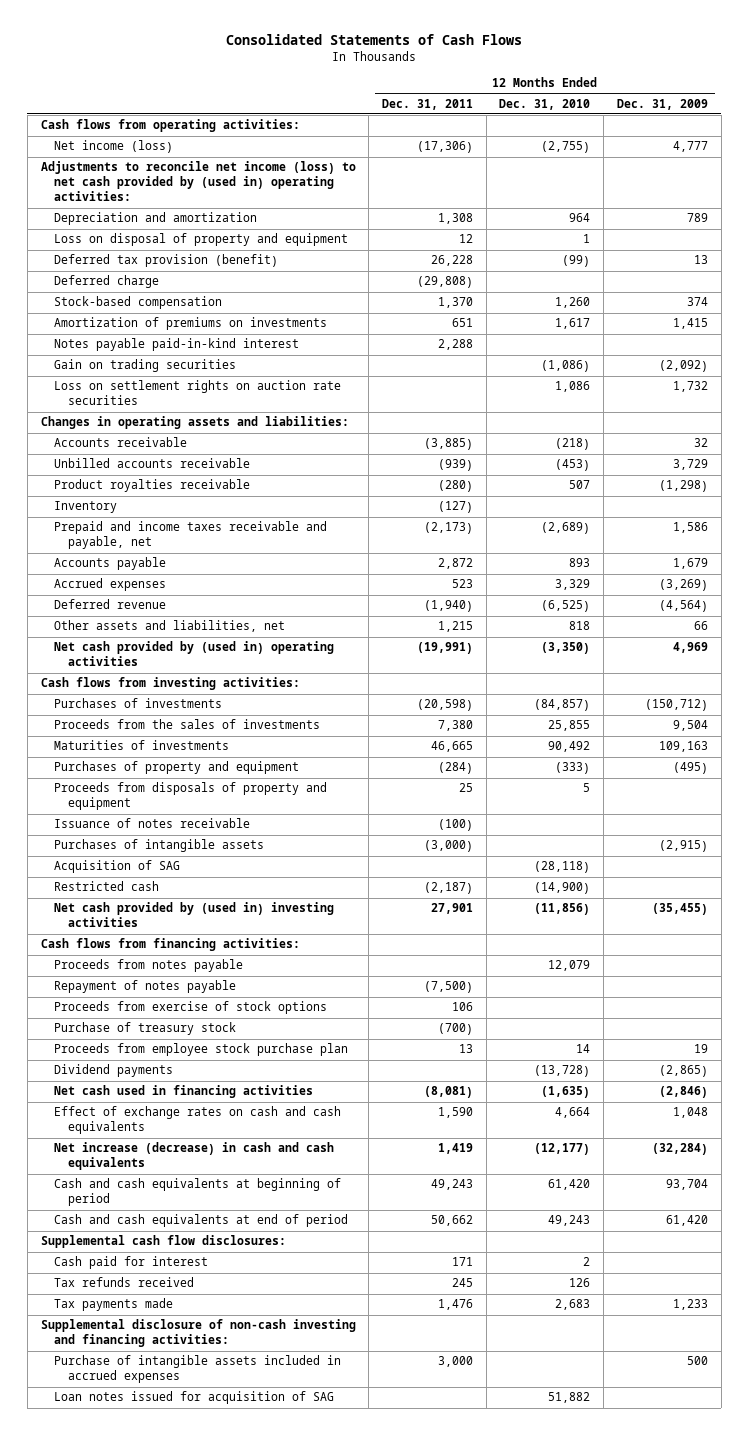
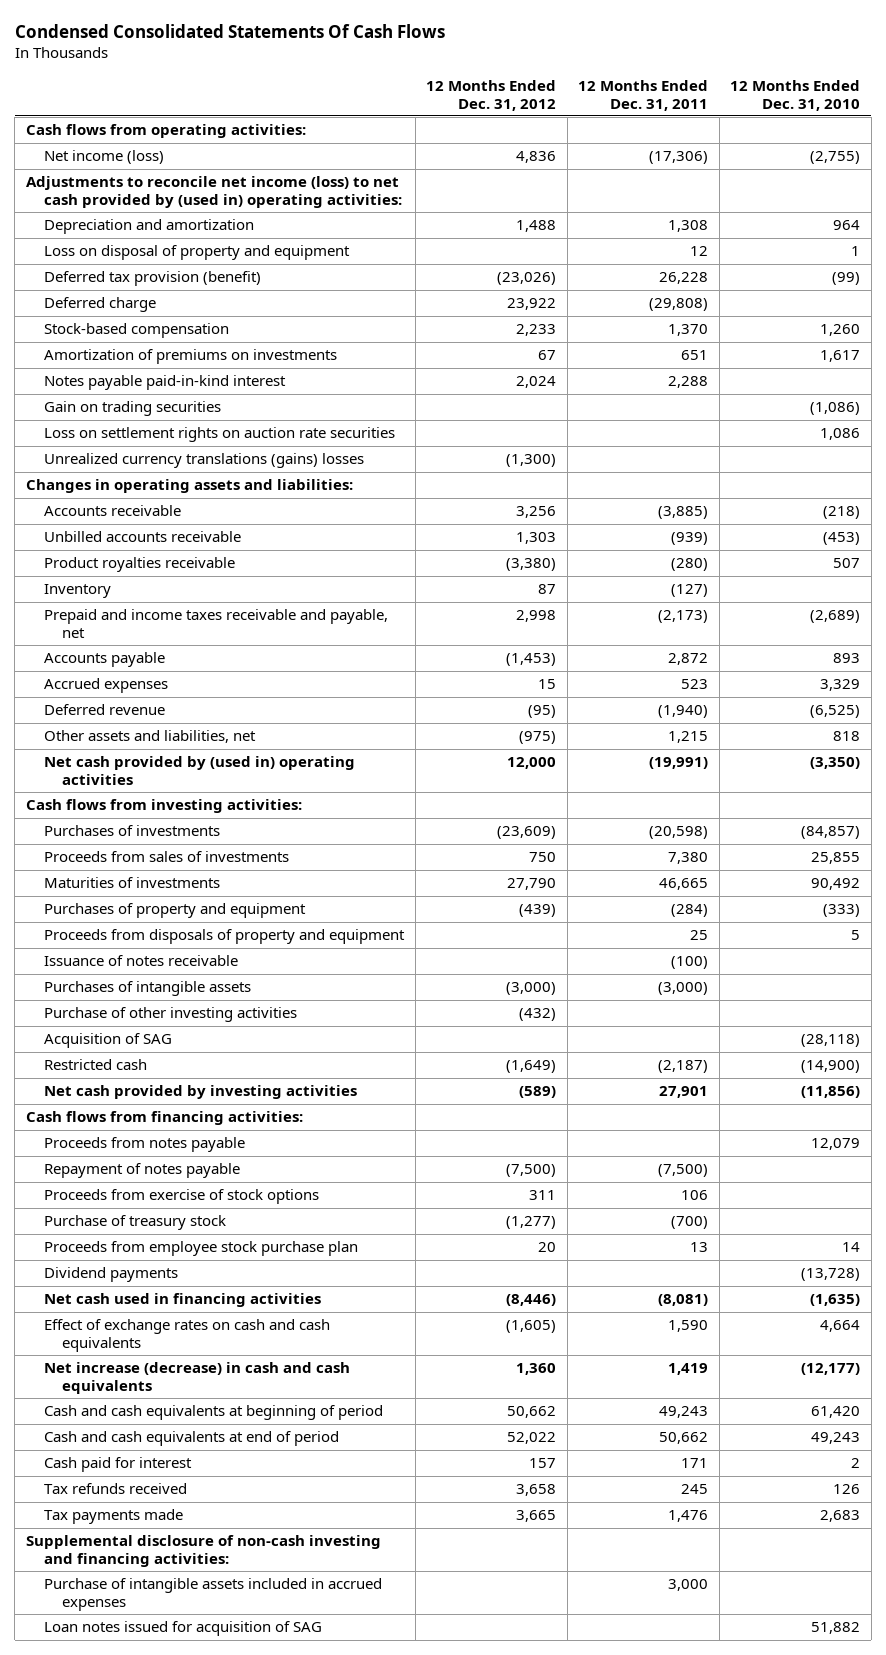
[226,34,523,46] Consolidated Statements of Cash Flows -> [14,23,445,38] Condensed Consolidated Statements Of Cash Flows
[616,98,708,110] Dec. 31, 2009 -> none
none -> [426,79,557,111] 12 Months Ended Dec. 31, 2012
none -> [43,453,364,469] Unrealized currency translations (gains) losses
[54,719,321,730] Proceeds from the sales of investments -> [43,851,289,863] Proceeds from sales of investments
none -> [43,1007,297,1023] Purchase of other investing activities
[54,902,335,928] Net cash provided by (used in) investing activities -> [43,1085,357,1100] Net cash provided by investing activities
[40,1235,286,1249] Supplemental cash flow disclosures: -> none

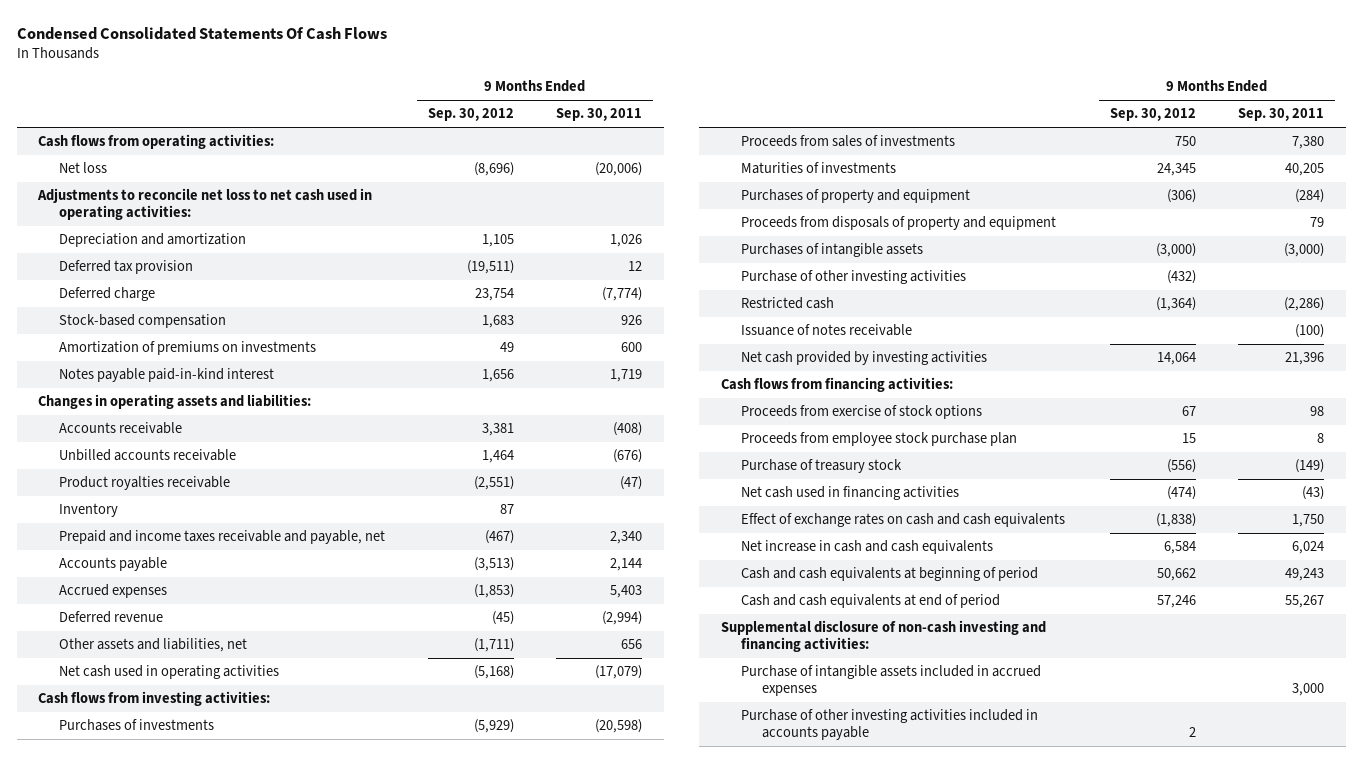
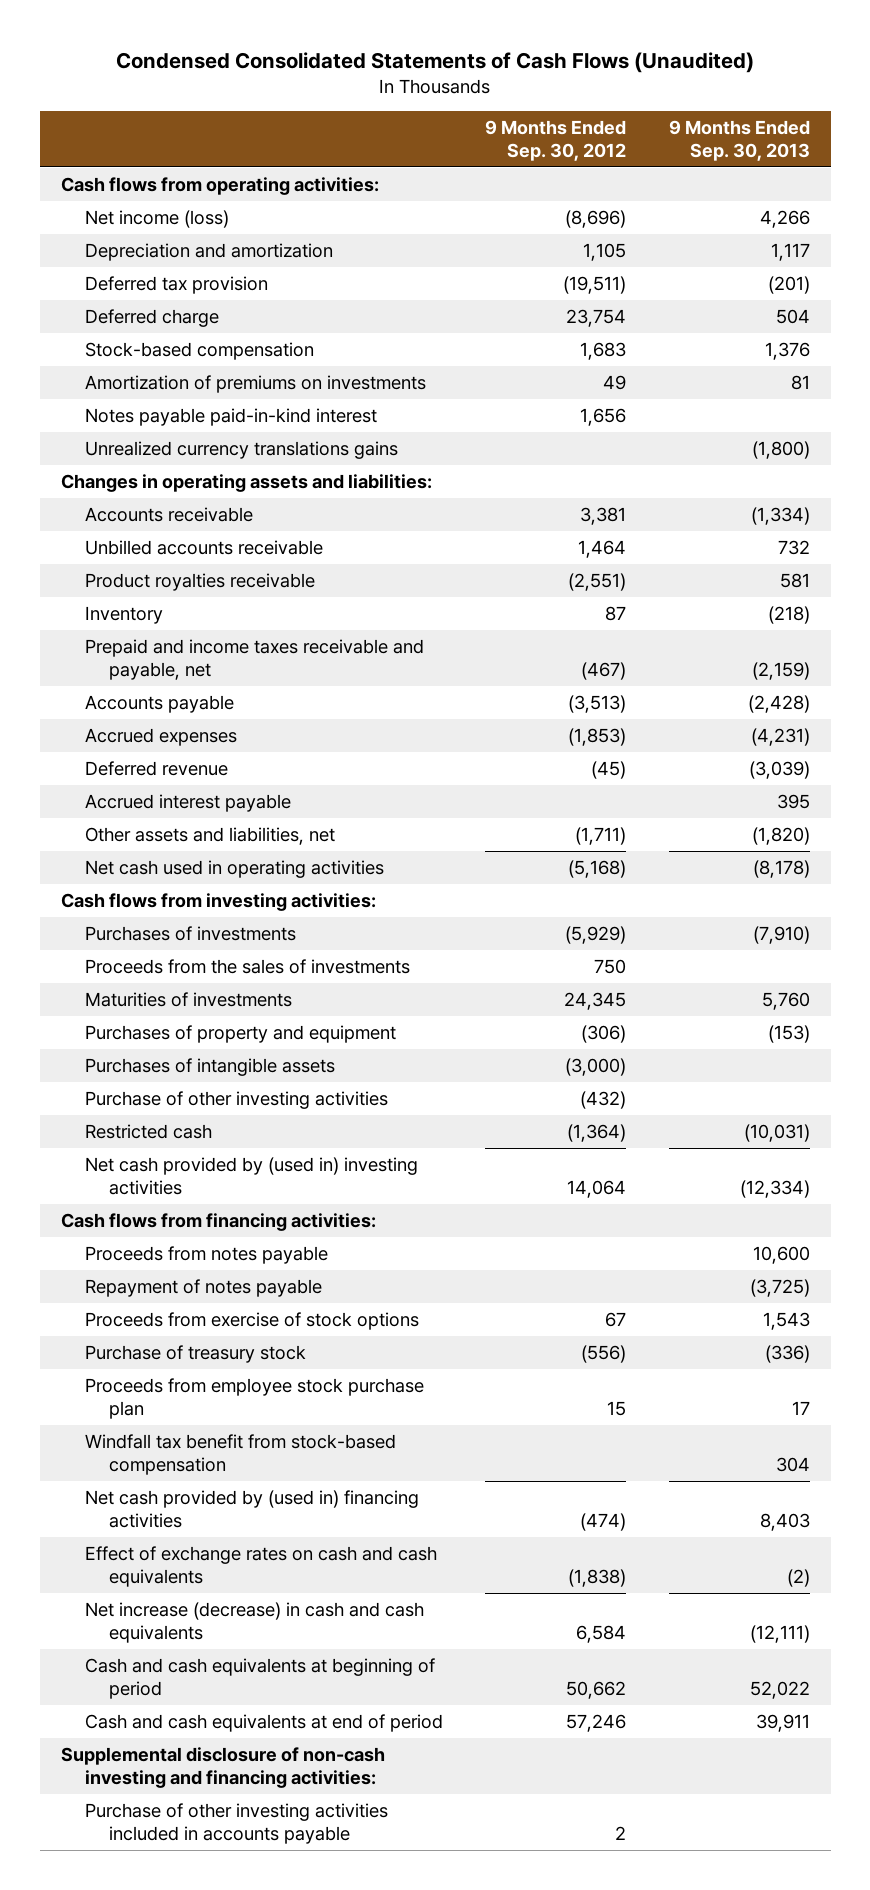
[17,27,388,41] Condensed Consolidated Statements Of Cash Flows -> [116,52,755,74] Condensed Consolidated Statements of Cash Flows (Unaudited)
[556,108,643,122] Sep. 30, 2011 -> none
none -> [668,120,810,161] 9 Months Ended Sep. 30, 2013
[37,188,373,220] Adjustments to reconcile net loss to net cash used in operating activities: -> none
[59,162,108,174] Net loss -> [84,210,229,229] Net income (loss)
none -> [84,441,398,460] Unrealized currency translations gains
none -> [84,794,291,813] Accrued interest payable
[741,135,956,148] Proceeds from sales of investments -> [84,959,410,975] Proceeds from the sales of investments
[741,216,1057,231] Proceeds from disposals of property and equipment -> none
[741,324,913,337] Issuance of notes receivable -> none
[741,351,988,366] Net cash provided by investing activities -> [84,1157,418,1195] Net cash provided by (used in) investing activities
none -> [84,1246,328,1265] Proceeds from notes payable
none -> [84,1279,322,1298] Repayment of notes payable
[741,432,1018,447] Proceeds from employee stock purchase plan -> [84,1378,424,1419] Proceeds from employee stock purchase plan
none -> [84,1434,396,1475] Windfall tax benefit from stock-based compensation
[741,486,960,501] Net cash used in financing activities -> [84,1490,419,1528] Net cash provided by (used in) financing activities
[741,540,994,555] Net increase in cash and cash equivalents -> [84,1602,424,1643] Net increase (decrease) in cash and cash equivalents
[741,665,1042,696] Purchase of intangible assets included in accrued expenses -> none

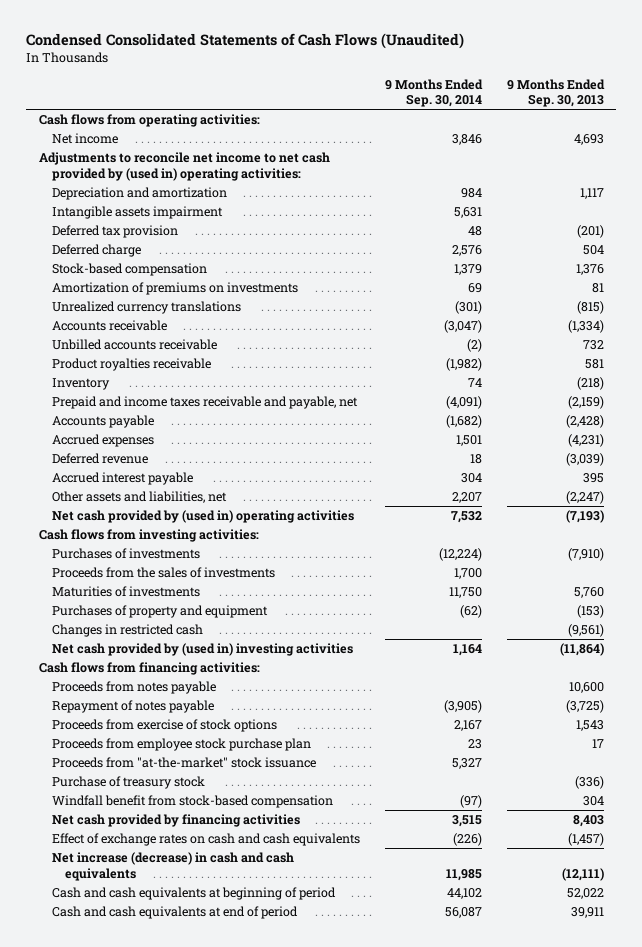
[485,120,627,161] 9 Months Ended Sep. 30, 2012 -> none
none -> [384,78,483,108] 9 Months Ended Sep. 30, 2014
[84,210,229,229] Net income (loss) -> [51,132,118,144] Net income
[759,210,810,229] 4,266 -> [573,133,604,145] 4,693
none -> [38,151,330,181] Adjustments to reconcile net income to net cash provided by (used in) operating activities:
none -> [51,205,223,219] Intangible assets impairment
[84,408,377,427] Notes payable paid-in-kind interest -> none
[60,474,432,493] Changes in operating assets and liabilities: -> none
[84,441,398,460] Unrealized currency translations gains -> [51,300,241,314] Unrealized currency translations
[751,441,810,460] (1,800) -> [576,300,604,314] (815)
[751,827,810,846] (1,820) -> [565,490,604,504] (2,247)
[84,860,384,879] Net cash used in operating activities -> [51,509,354,523] Net cash provided by (used in) operating activities
[752,860,810,879] (8,178) -> [565,509,604,523] (7,193)
[84,1058,335,1077] Purchases of intangible assets -> none
[84,1091,388,1110] Purchase of other investing activities -> none
[84,1124,212,1140] Restricted cash -> [51,623,203,637] Changes in restricted cash
[743,1124,810,1143] (10,031) -> [567,623,604,637] (9,561)
[739,1179,810,1198] (12,334) -> [559,642,604,656] (11,864)
none -> [51,756,316,768] Proceeds from "at-the-market" stock issuance
[84,1345,306,1364] Purchase of treasury stock -> [51,775,205,789] Purchase of treasury stock
[84,1434,396,1475] Windfall tax benefit from stock-based compensation -> [51,794,333,808] Windfall benefit from stock-based compensation
[84,1490,419,1528] Net cash provided by (used in) financing activities -> [51,813,300,827] Net cash provided by financing activities
[786,1568,810,1587] (2) -> [567,832,604,846] (1,457)
[60,1747,385,1788] Supplemental disclosure of non-cash investing and financing activities: -> none
[84,1803,388,1844] Purchase of other investing activities included in accounts payable -> none

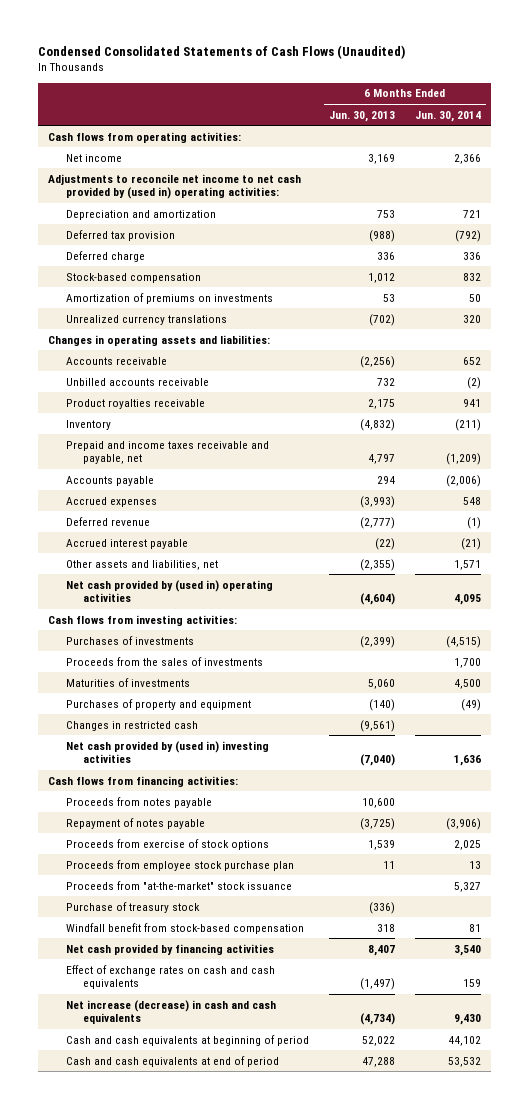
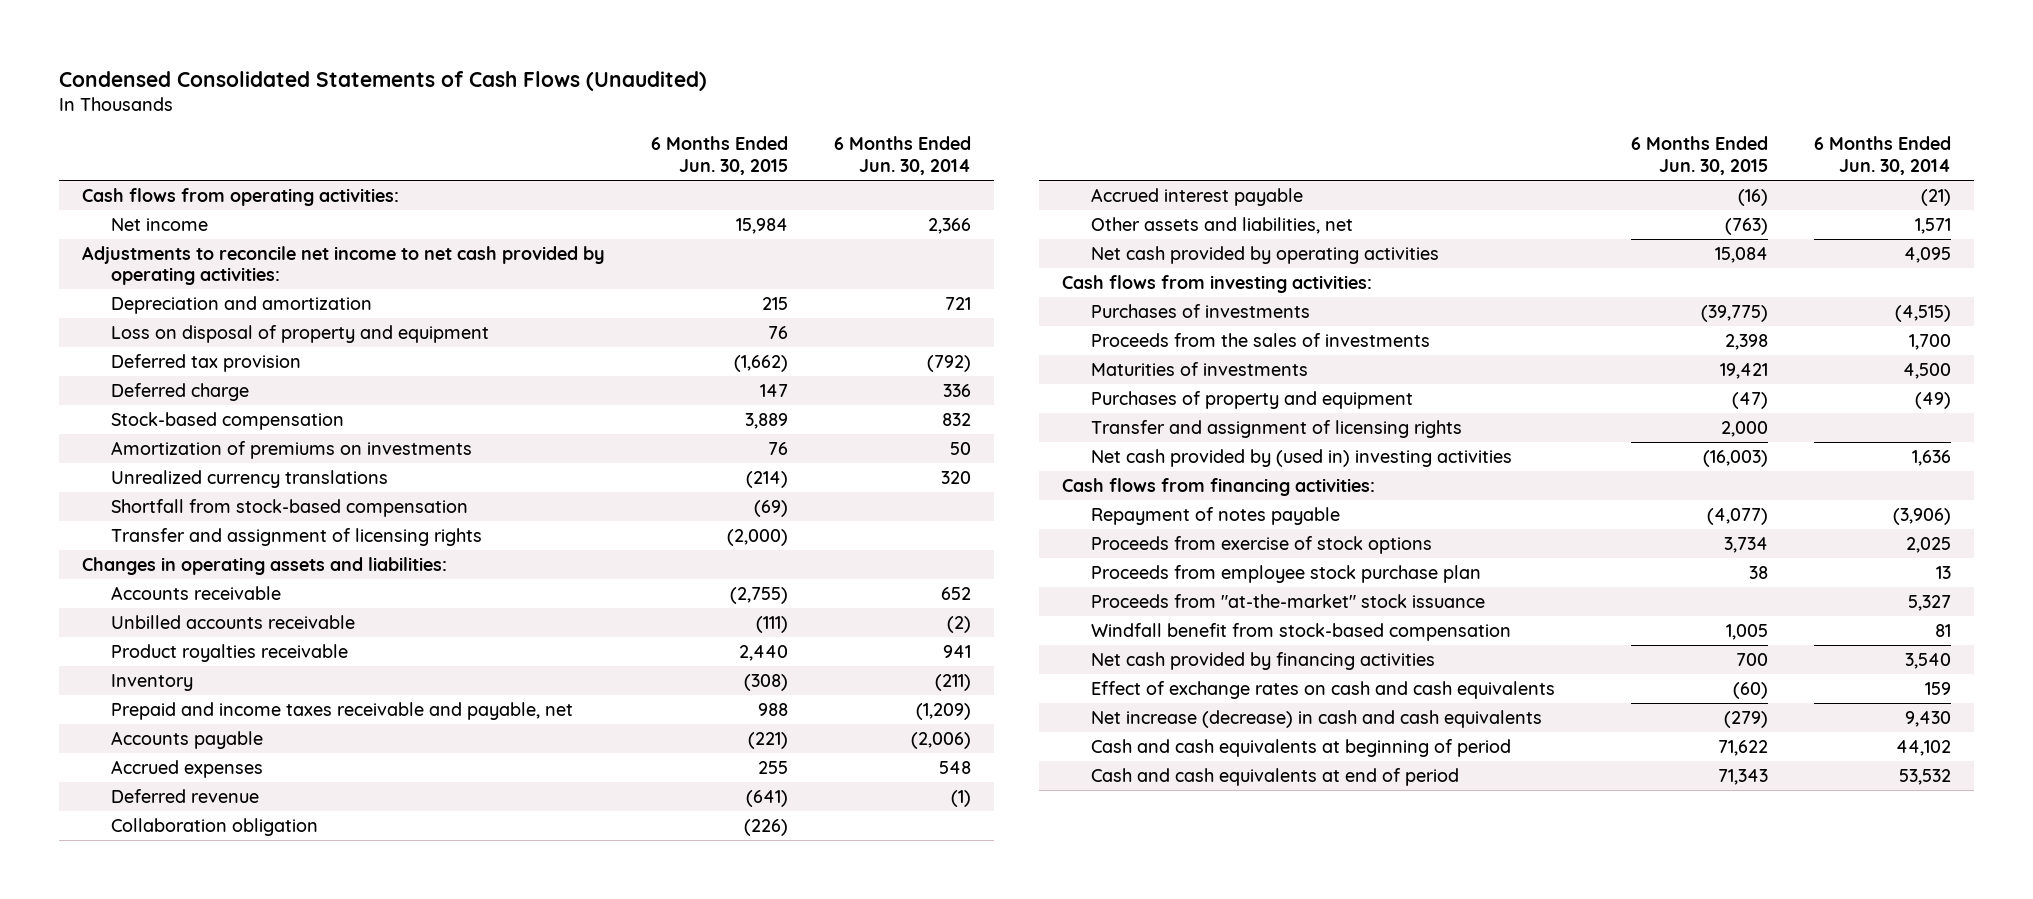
[328,110,395,122] Jun. 30, 2013 -> none
none -> [650,136,788,176] 6 Months Ended Jun. 30, 2015
[48,173,302,200] Adjustments to reconcile net income to net cash provided by (used in) operating activities: -> [81,245,605,286] Adjustments to reconcile net income to net cash provided by operating activities:
none -> [110,324,489,343] Loss on disposal of property and equipment
none -> [110,498,468,517] Shortfall from stock-based compensation
none -> [110,527,482,546] Transfer and assignment of licensing rights
none -> [110,817,318,836] Collaboration obligation
[65,579,273,603] Net cash provided by (used in) operating activities -> [1091,245,1440,264] Net cash provided by operating activities
[65,720,198,731] Changes in restricted cash -> none
none -> [1091,419,1463,438] Transfer and assignment of licensing rights
[65,796,212,808] Proceeds from notes payable -> none
[65,901,200,913] Purchase of treasury stock -> none

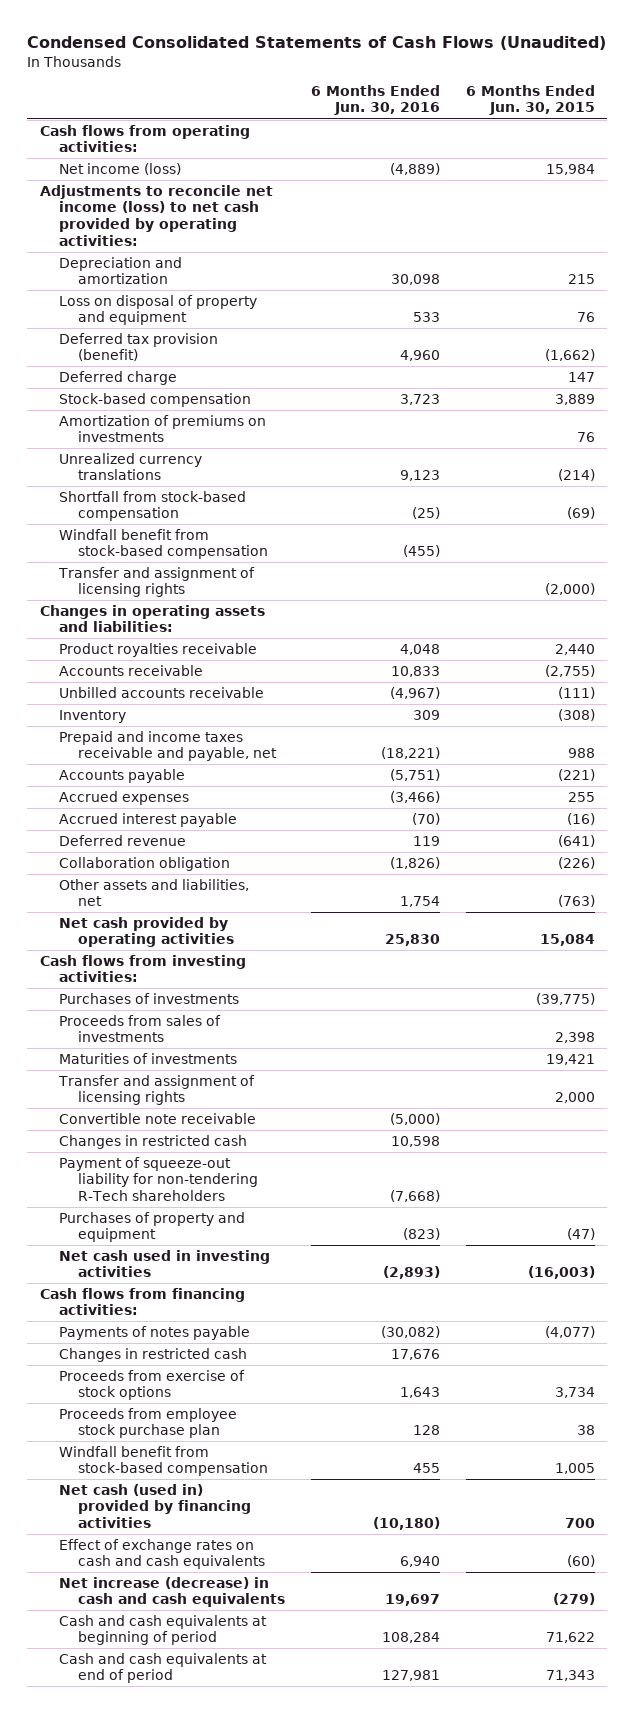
[833,136,971,176] 6 Months Ended Jun. 30, 2014 -> none
none -> [311,84,441,116] 6 Months Ended Jun. 30, 2016
[110,217,208,231] Net income -> [59,162,182,175] Net income (loss)
[81,245,605,286] Adjustments to reconcile net income to net cash provided by operating activities: -> [40,184,274,246] Adjustments to reconcile net income (loss) to net cash provided by operating activities:
[110,353,301,372] Deferred tax provision -> [59,332,219,362] Deferred tax provision (benefit)
none -> [59,528,269,560] Windfall benefit from stock-based compensation
[110,643,348,662] Product royalties receivable -> [59,642,258,657] Product royalties receivable
[1091,187,1304,206] Accrued interest payable -> [59,812,238,827] Accrued interest payable
[1091,332,1431,347] Proceeds from the sales of investments -> [59,1014,222,1043] Proceeds from sales of investments
none -> [59,1112,257,1124] Convertible note receivable
none -> [59,1134,248,1149] Changes in restricted cash
none -> [59,1156,259,1202] Payment of squeeze-out liability for non-tendering R-Tech shareholders
[1091,390,1414,409] Purchases of property and equipment -> [59,1211,246,1243] Purchases of property and equipment
[1091,448,1513,467] Net cash provided by (used in) investing activities -> [59,1249,271,1278] Net cash used in investing activities
[1091,506,1341,525] Repayment of notes payable -> [59,1325,251,1340] Payments of notes payable
none -> [59,1347,248,1362] Changes in restricted cash
[1091,593,1486,608] Proceeds from "at-the-market" stock issuance -> none
[1091,651,1436,670] Net cash provided by financing activities -> [59,1483,252,1529] Net cash (used in) provided by financing activities

